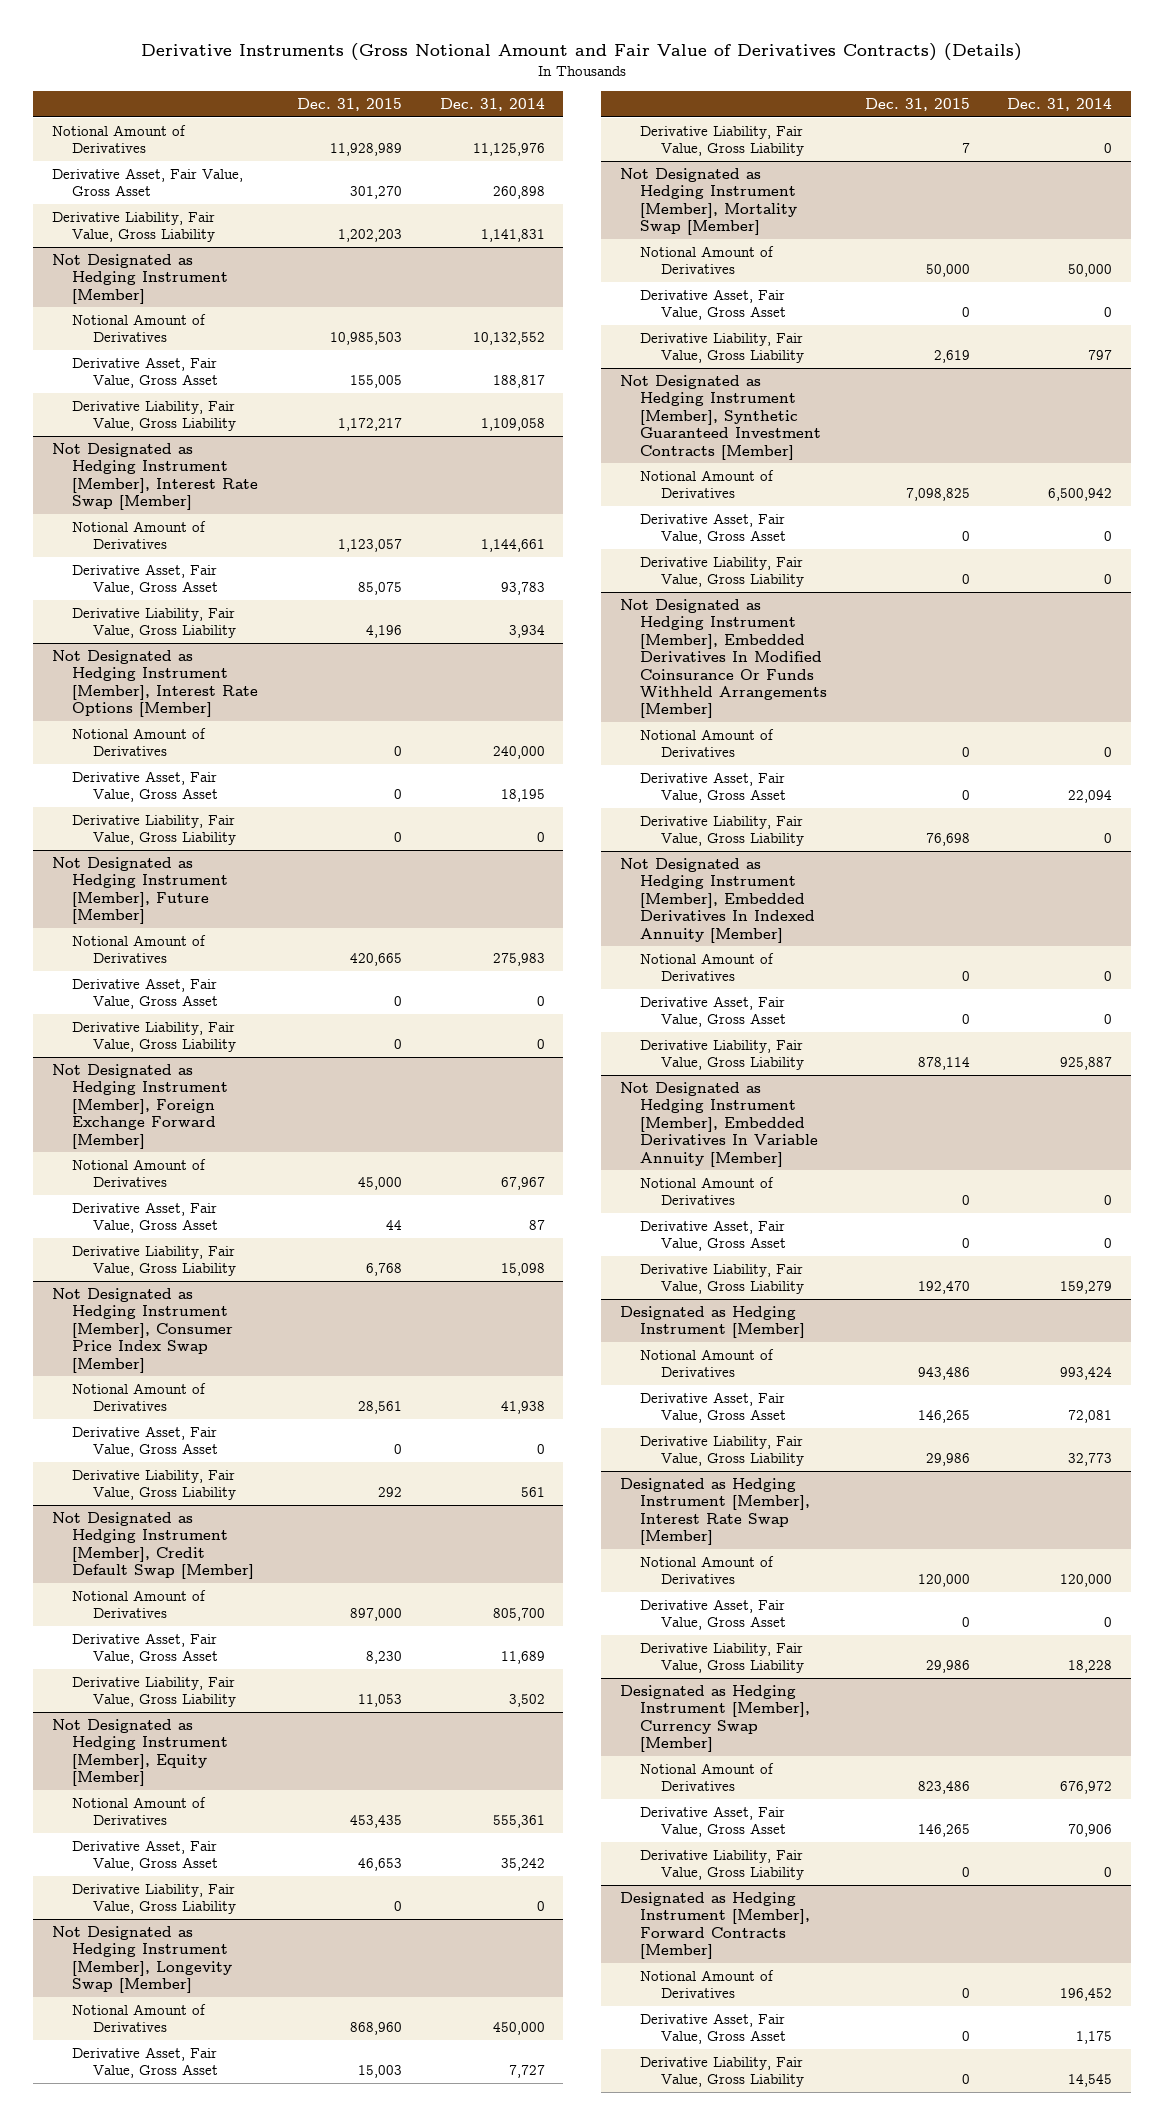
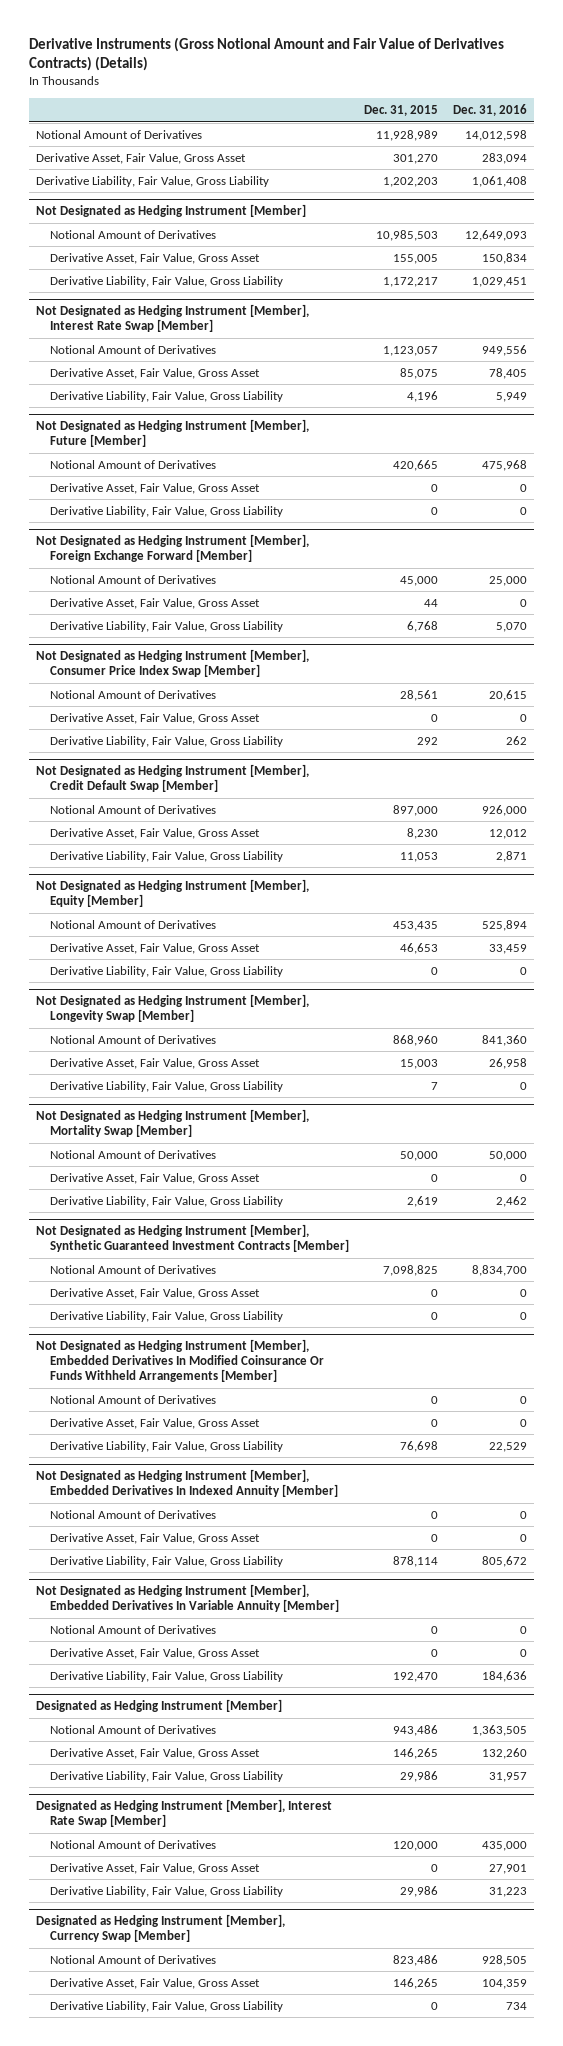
[439,98,545,112] Dec. 31, 2014 -> none
none -> [452,103,527,116] Dec. 31, 2016
[51,649,259,718] Not Designated as Hedging Instrument [Member], Interest Rate Options [Member] -> none
[72,727,207,757] Notional Amount of Derivatives -> none
[72,770,219,803] Derivative Asset, Fair Value, Gross Asset -> none
[72,814,237,846] Derivative Liability, Fair Value, Gross Liability -> none
[619,1891,811,1960] Designated as Hedging Instrument [Member], Forward Contracts [Member] -> none
[640,1969,775,1999] Notional Amount of Derivatives -> none
[640,2012,786,2045] Derivative Asset, Fair Value, Gross Asset -> none
[640,2056,804,2088] Derivative Liability, Fair Value, Gross Liability -> none

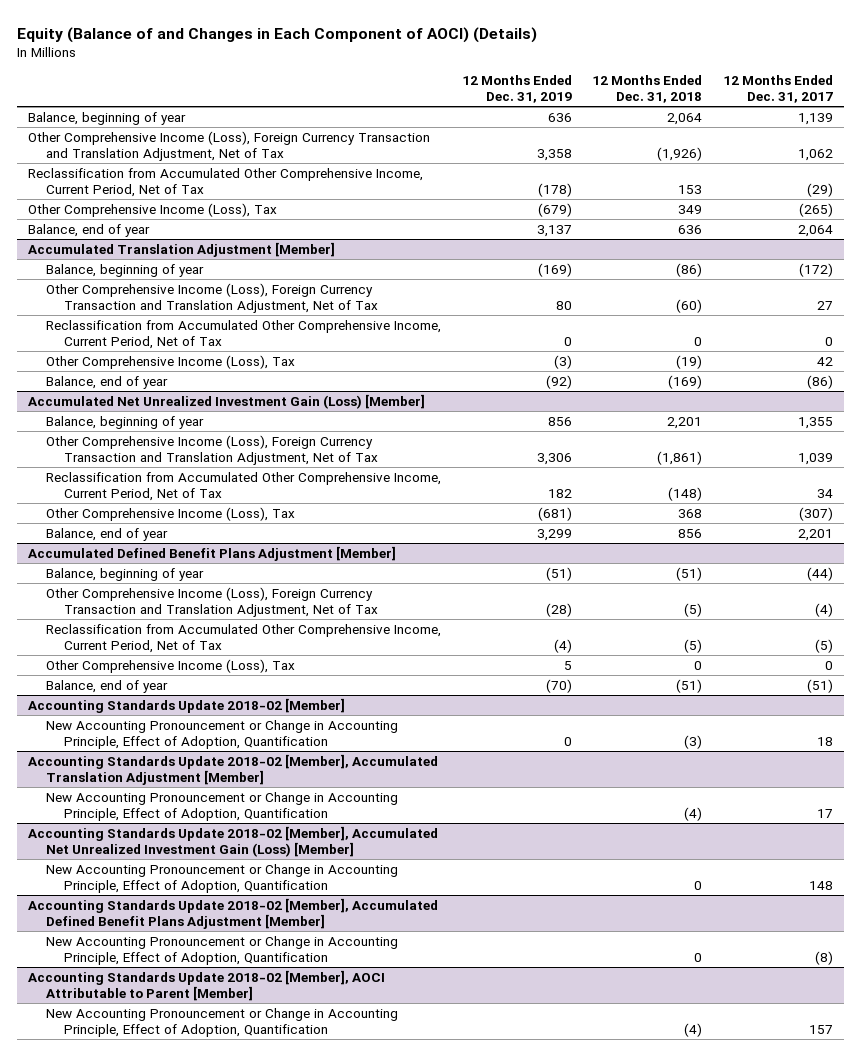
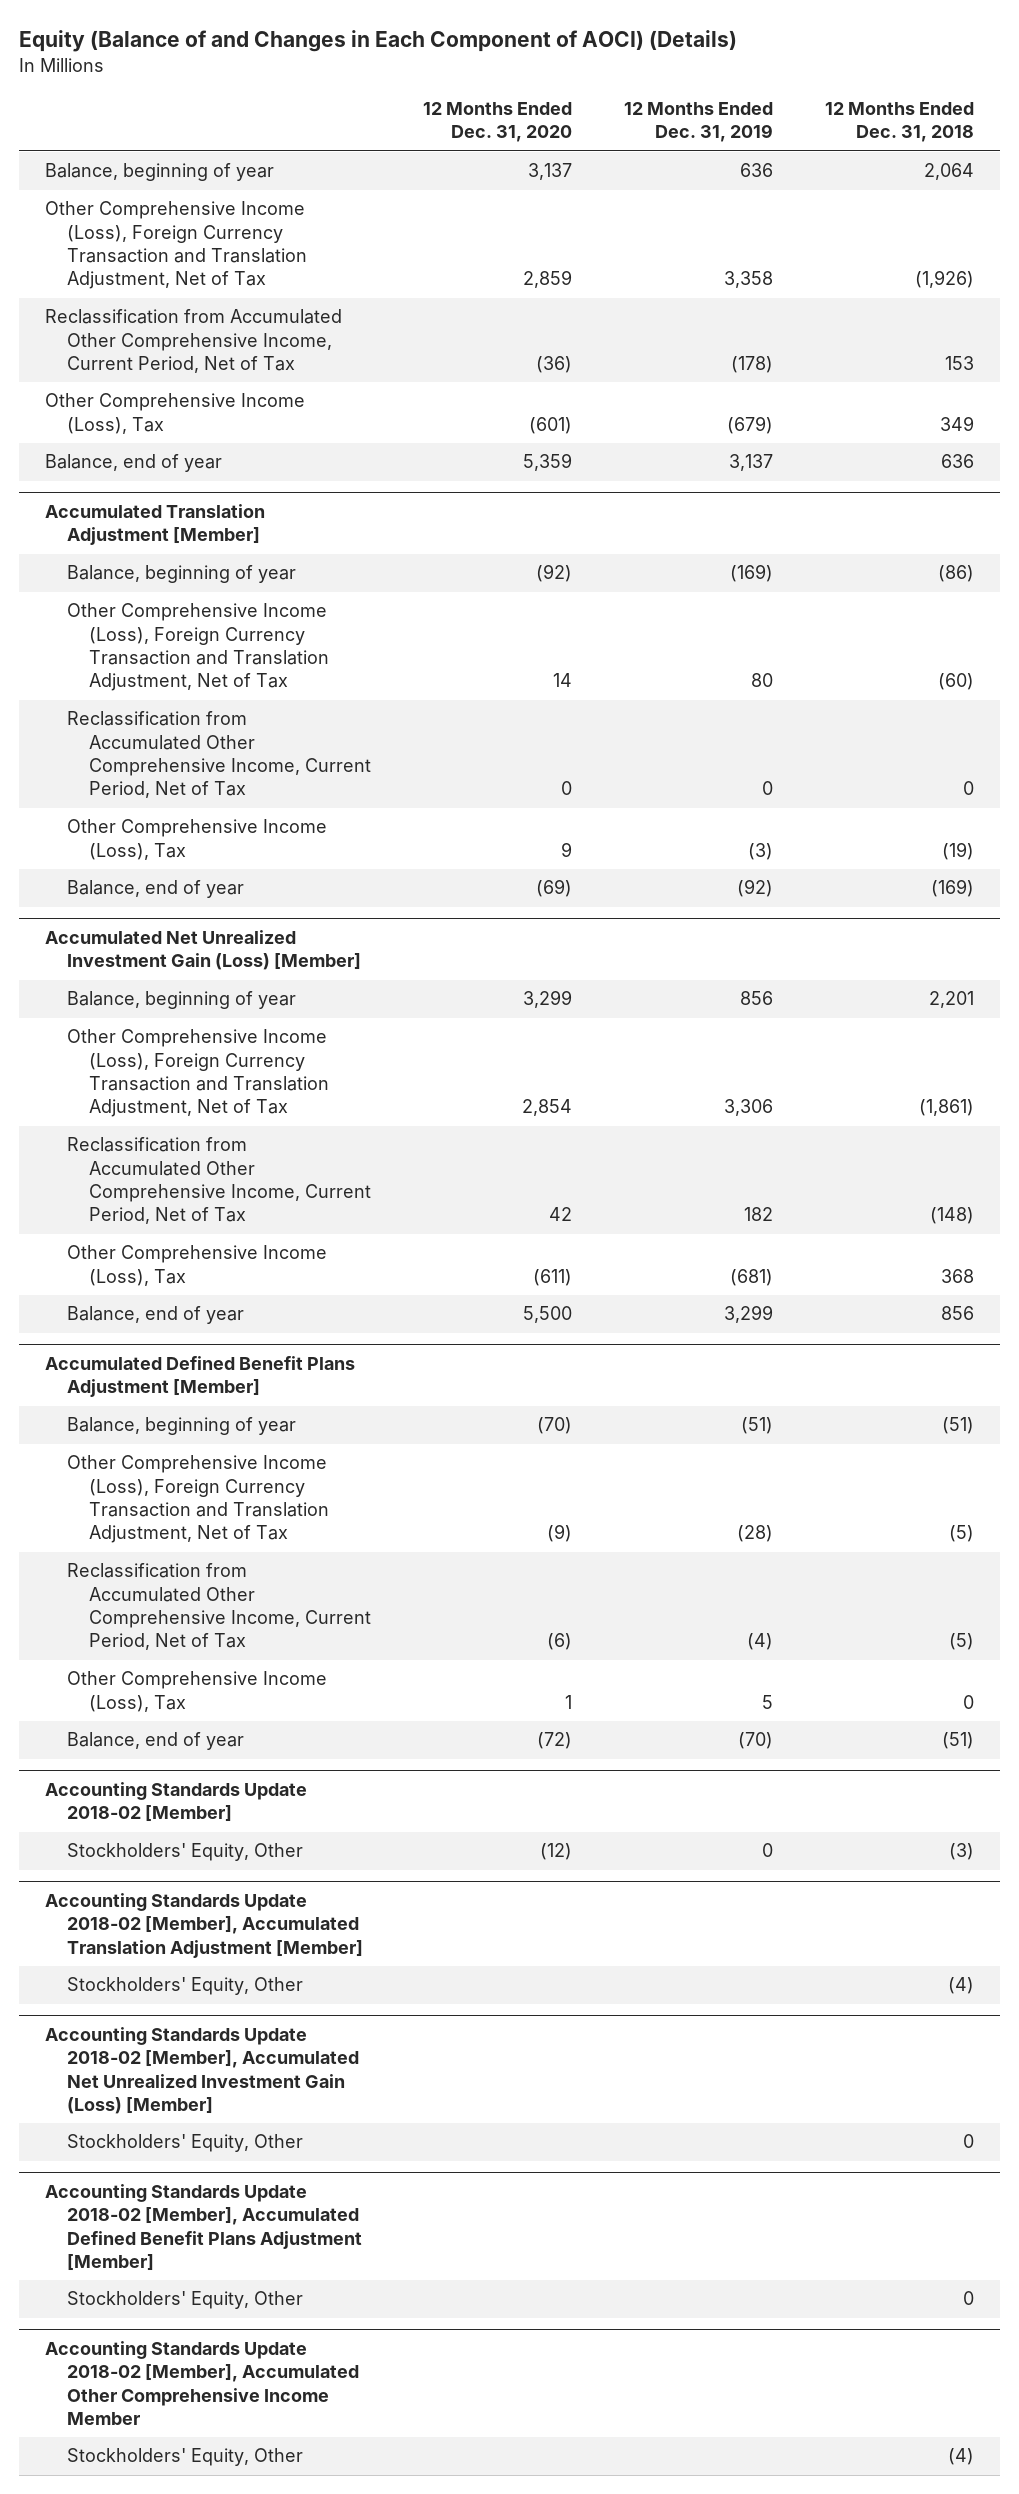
[723,75,834,104] 12 Months Ended Dec. 31, 2017 -> none
none -> [423,102,573,143] 12 Months Ended Dec. 31, 2020
[45,719,398,749] New Accounting Pronouncement or Change in Accounting Principle, Effect of Adoption, Quantification -> none
none -> [67,1843,304,1862] Stockholders' Equity, Other
[45,791,398,821] New Accounting Pronouncement or Change in Accounting Principle, Effect of Adoption, Quantification -> none
none -> [67,1977,304,1996] Stockholders' Equity, Other
[45,863,398,893] New Accounting Pronouncement or Change in Accounting Principle, Effect of Adoption, Quantification -> none
none -> [67,2134,304,2153] Stockholders' Equity, Other
[45,935,398,965] New Accounting Pronouncement or Change in Accounting Principle, Effect of Adoption, Quantification -> none
[27,969,385,1001] Accounting Standards Update 2018-02 [Member], AOCI Attributable to Parent [Member] -> none
[45,1007,398,1037] New Accounting Pronouncement or Change in Accounting Principle, Effect of Adoption, Quantification -> none
none -> [67,2291,304,2310] Stockholders' Equity, Other
none -> [45,2341,360,2426] Accounting Standards Update 2018-02 [Member], Accumulated Other Comprehensive Income Member
none -> [67,2448,304,2467] Stockholders' Equity, Other

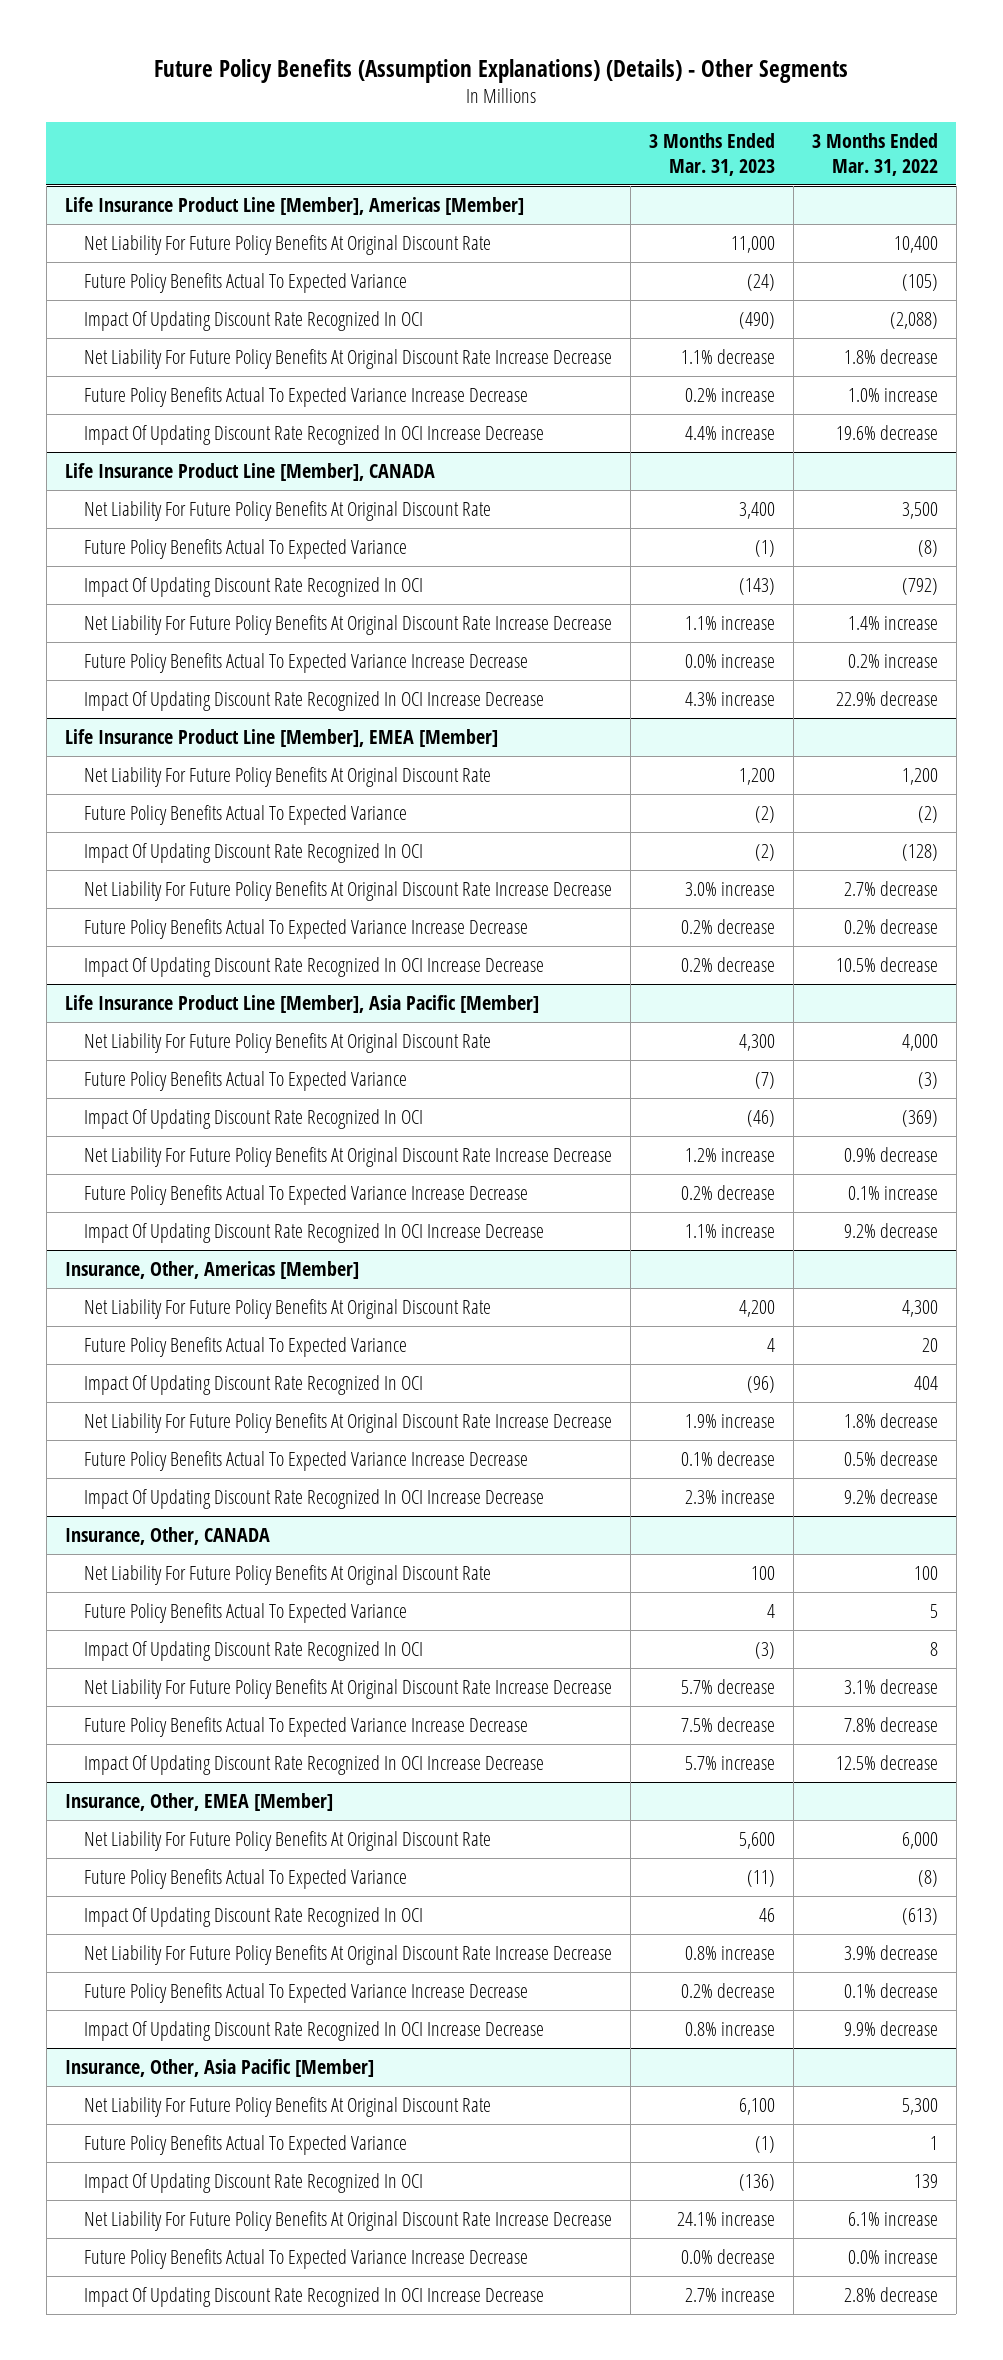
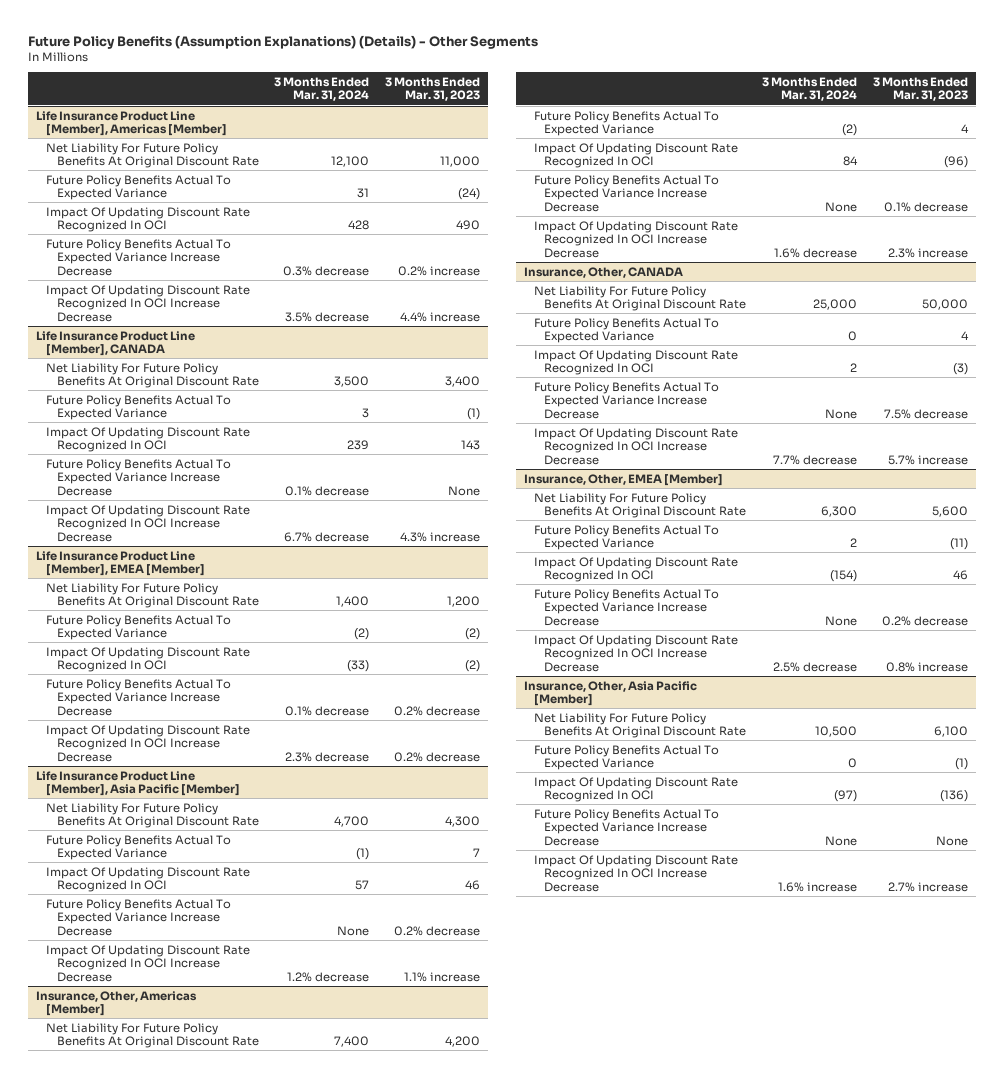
[811,132,938,176] 3 Months Ended Mar. 31, 2022 -> none
none -> [274,76,370,102] 3 Months Ended Mar. 31, 2024
[84,348,613,369] Net Liability For Future Policy Benefits At Original Discount Rate Increase Decrease -> none
[739,311,776,329] (490) -> [456,220,481,231] 490
[84,614,613,635] Net Liability For Future Policy Benefits At Original Discount Rate Increase Decrease -> none
[739,577,776,595] (143) -> [461,440,481,451] 143
[685,653,776,668] 0.0% increase -> [448,485,481,496] None
[84,880,613,901] Net Liability For Future Policy Benefits At Original Discount Rate Increase Decrease -> none
[84,1146,613,1167] Net Liability For Future Policy Benefits At Original Discount Rate Increase Decrease -> none
[755,1071,776,1089] (7) -> [473,848,481,858] 7
[747,1109,776,1127] (46) -> [465,880,481,891] 46
[84,1412,613,1433] Net Liability For Future Policy Benefits At Original Discount Rate Increase Decrease -> none
[751,1565,776,1580] 100 -> [921,299,968,311] 50,000
[84,1678,613,1699] Net Liability For Future Policy Benefits At Original Discount Rate Increase Decrease -> none
[84,1944,613,1965] Net Liability For Future Policy Benefits At Original Discount Rate Increase Decrease -> none
[84,2210,613,2231] Net Liability For Future Policy Benefits At Original Discount Rate Increase Decrease -> none
[681,2248,776,2264] 0.0% decrease -> [935,835,968,846] None

